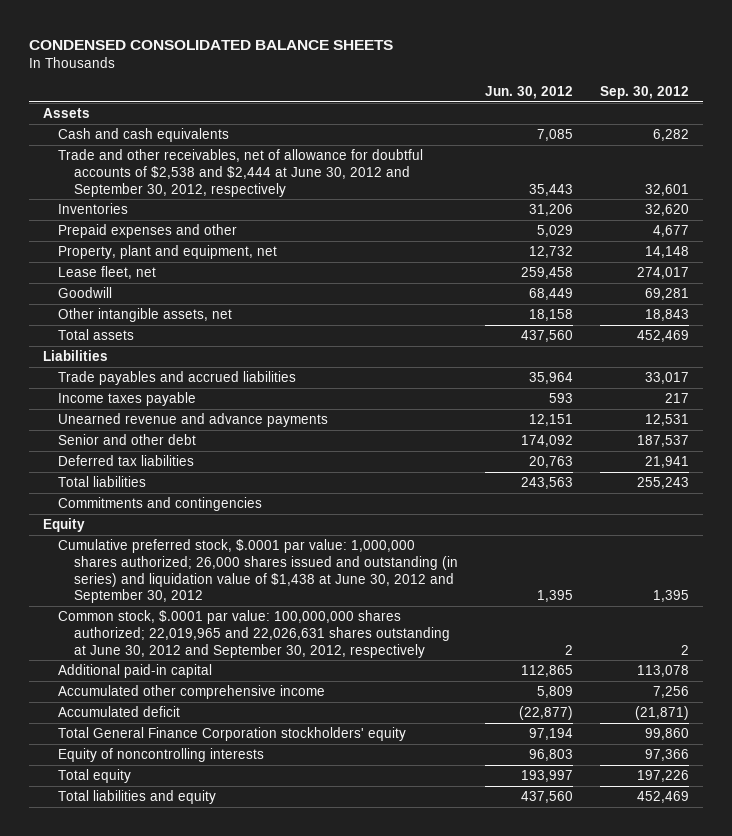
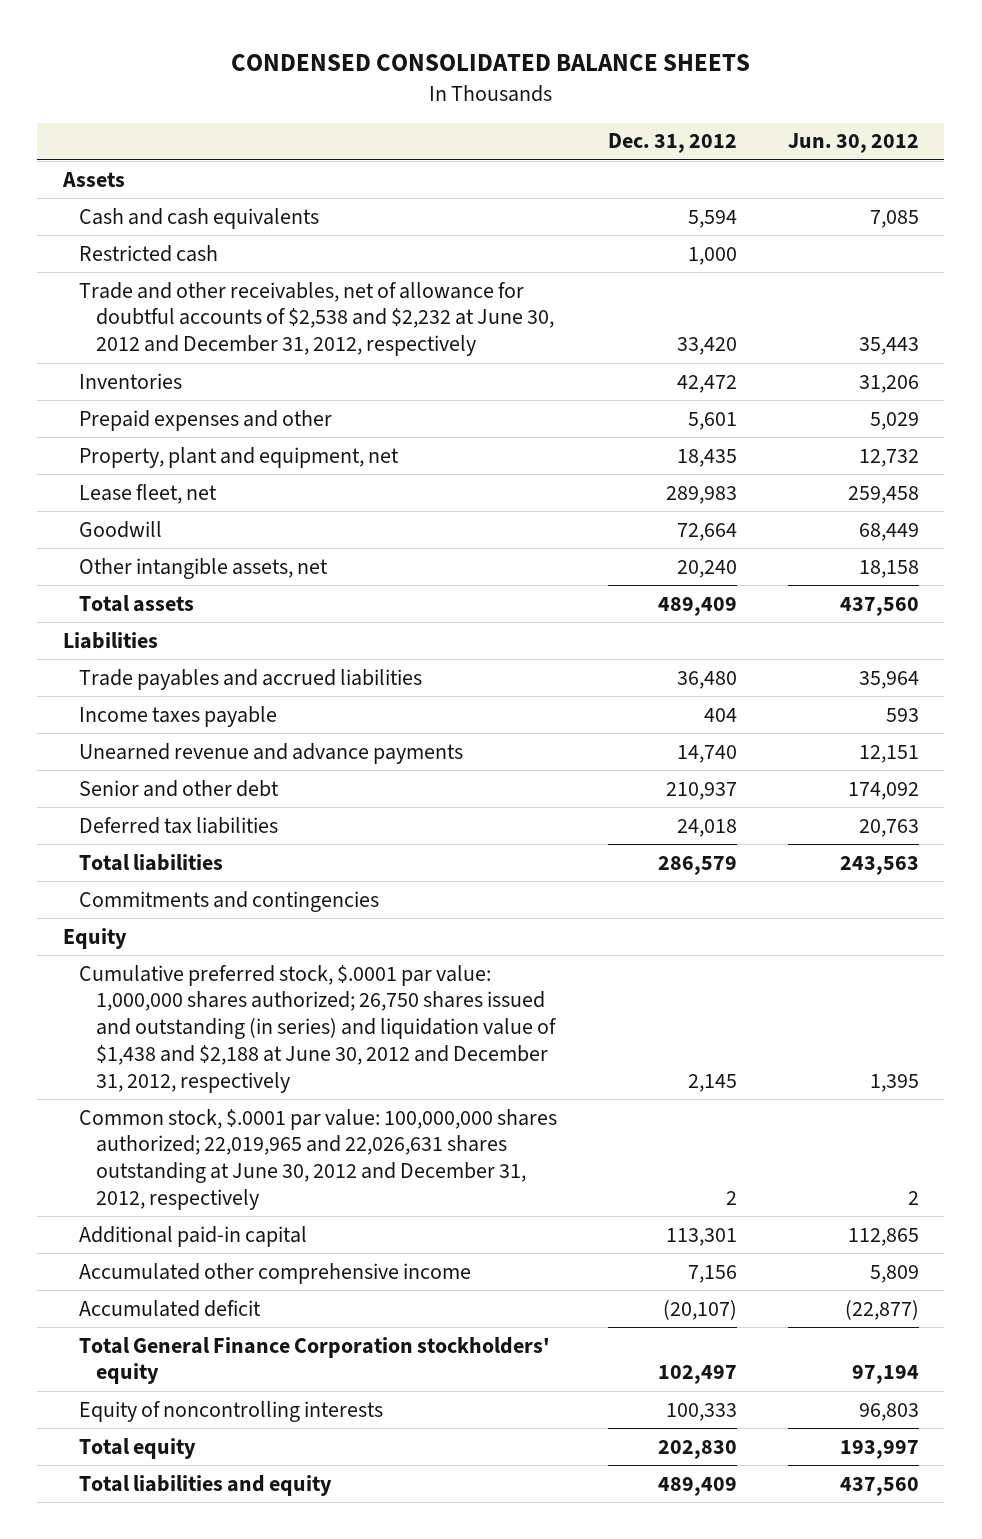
[600,86,690,100] Sep. 30, 2012 -> none
none -> [607,133,737,154] Dec. 31, 2012
none -> [79,244,219,262] Restricted cash
[58,148,424,197] Trade and other receivables, net of allowance for doubtful accounts of $2,538 and $2,444 at June 30, 2012 and September 30, 2012, respectively -> [79,281,554,357] Trade and other receivables, net of allowance for doubtful accounts of $2,538 and $2,232 at June 30, 2012 and December 31, 2012, respectively
[58,538,459,604] Cumulative preferred stock, $.0001 par value: 1,000,000 shares authorized; 26,000 shares issued and outstanding (in series) and liquidation value of $1,438 at June 30, 2012 and September 30, 2012 -> [79,964,557,1094] Cumulative preferred stock, $.0001 par value: 1,000,000 shares authorized; 26,750 shares issued and outstanding (in series) and liquidation value of $1,438 and $2,188 at June 30, 2012 and December 31, 2012, respectively
[58,609,451,658] Common stock, $.0001 par value: 100,000,000 shares authorized; 22,019,965 and 22,026,631 shares outstanding at June 30, 2012 and September 30, 2012, respectively -> [79,1108,558,1211] Common stock, $.0001 par value: 100,000,000 shares authorized; 22,019,965 and 22,026,631 shares outstanding at June 30, 2012 and December 31, 2012, respectively

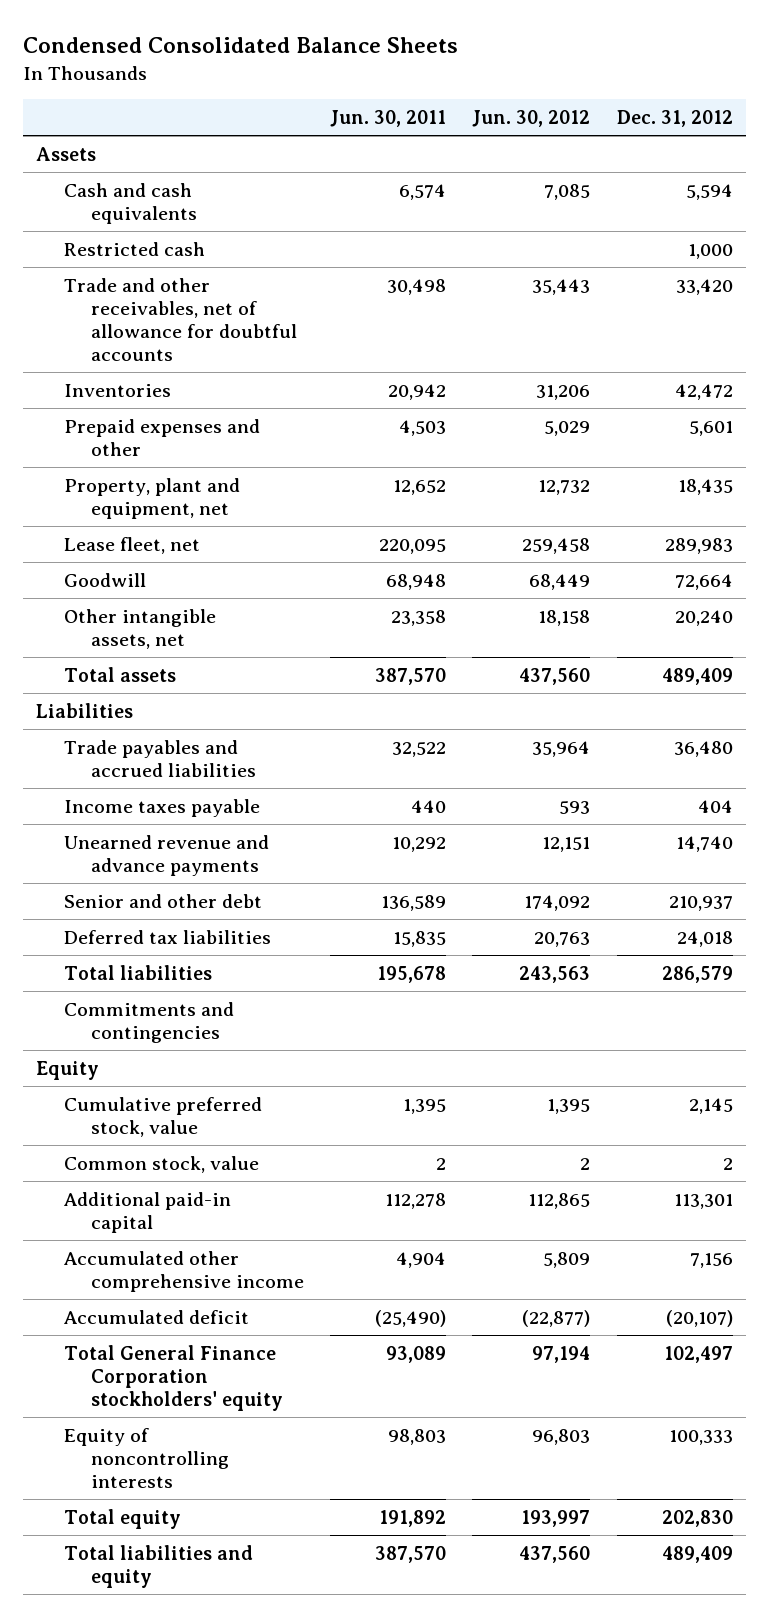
[230,54,750,72] CONDENSED CONSOLIDATED BALANCE SHEETS -> [22,37,458,54] Condensed Consolidated Balance Sheets
none -> [330,110,447,128] Jun. 30, 2011
[79,281,554,357] Trade and other receivables, net of allowance for doubtful accounts of $2,538 and $2,232 at June 30, 2012 and December 31, 2012, respectively -> [63,277,298,361] Trade and other receivables, net of allowance for doubtful accounts
[79,964,557,1094] Cumulative preferred stock, $.0001 par value: 1,000,000 shares authorized; 26,750 shares issued and outstanding (in series) and liquidation value of $1,438 and $2,188 at June 30, 2012 and December 31, 2012, respectively -> [63,1096,262,1137] Cumulative preferred stock, value
[79,1108,558,1211] Common stock, $.0001 par value: 100,000,000 shares authorized; 22,019,965 and 22,026,631 shares outstanding at June 30, 2012 and December 31, 2012, respectively -> [63,1155,259,1173] Common stock, value

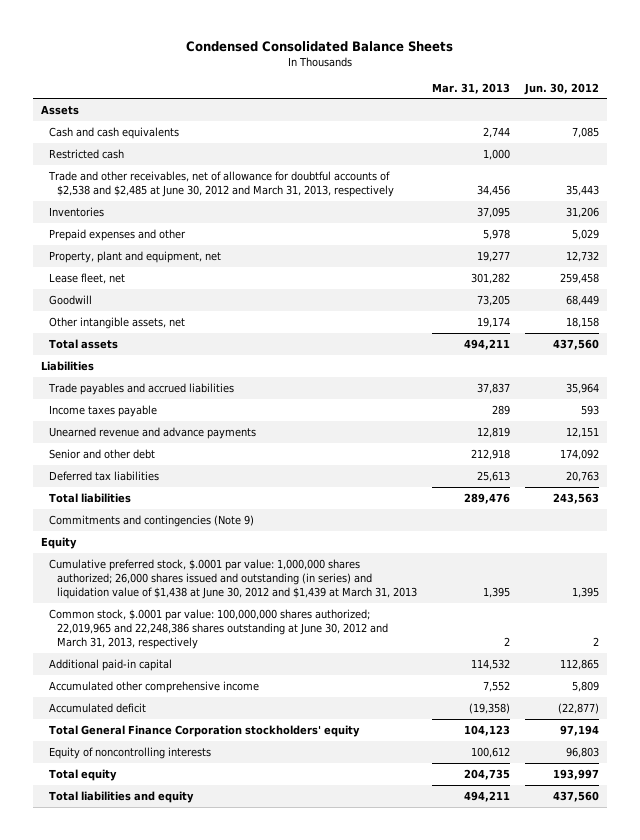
[330,110,447,128] Jun. 30, 2011 -> none
[616,110,733,128] Dec. 31, 2012 -> none
none -> [432,82,511,94] Mar. 31, 2013
[63,277,298,361] Trade and other receivables, net of allowance for doubtful accounts -> [48,170,395,198] Trade and other receivables, net of allowance for doubtful accounts of $2,538 and $2,485 at June 30, 2012 and March 31, 2013, respectively
[63,1001,234,1043] Commitments and contingencies -> [49,514,255,527] Commitments and contingencies (Note 9)
[63,1096,262,1137] Cumulative preferred stock, value -> [49,558,418,600] Cumulative preferred stock, $.0001 par value: 1,000,000 shares authorized; 26,000 shares issued and outstanding (in series) and liquidation value of $1,438 at June 30, 2012 and $1,439 at March 31, 2013
[63,1155,259,1173] Common stock, value -> [49,608,389,650] Common stock, $.0001 par value: 100,000,000 shares authorized; 22,019,965 and 22,248,386 shares outstanding at June 30, 2012 and March 31, 2013, respectively

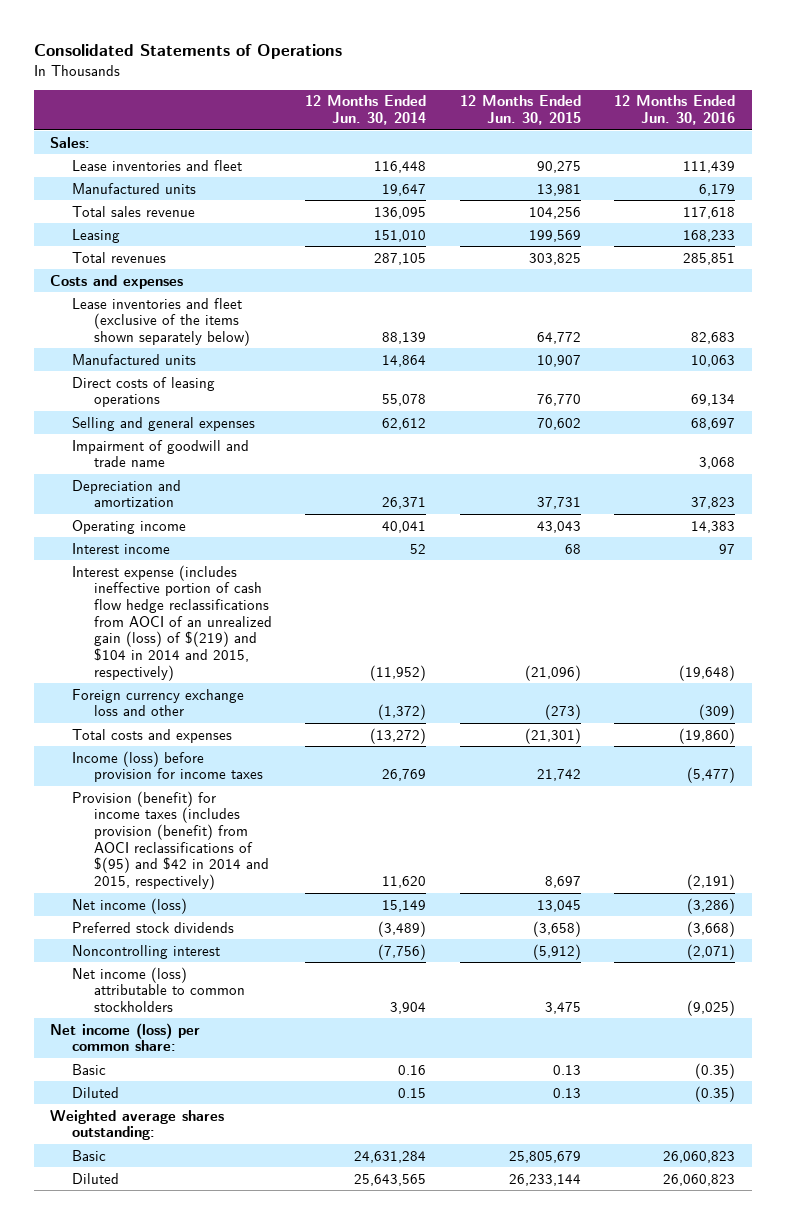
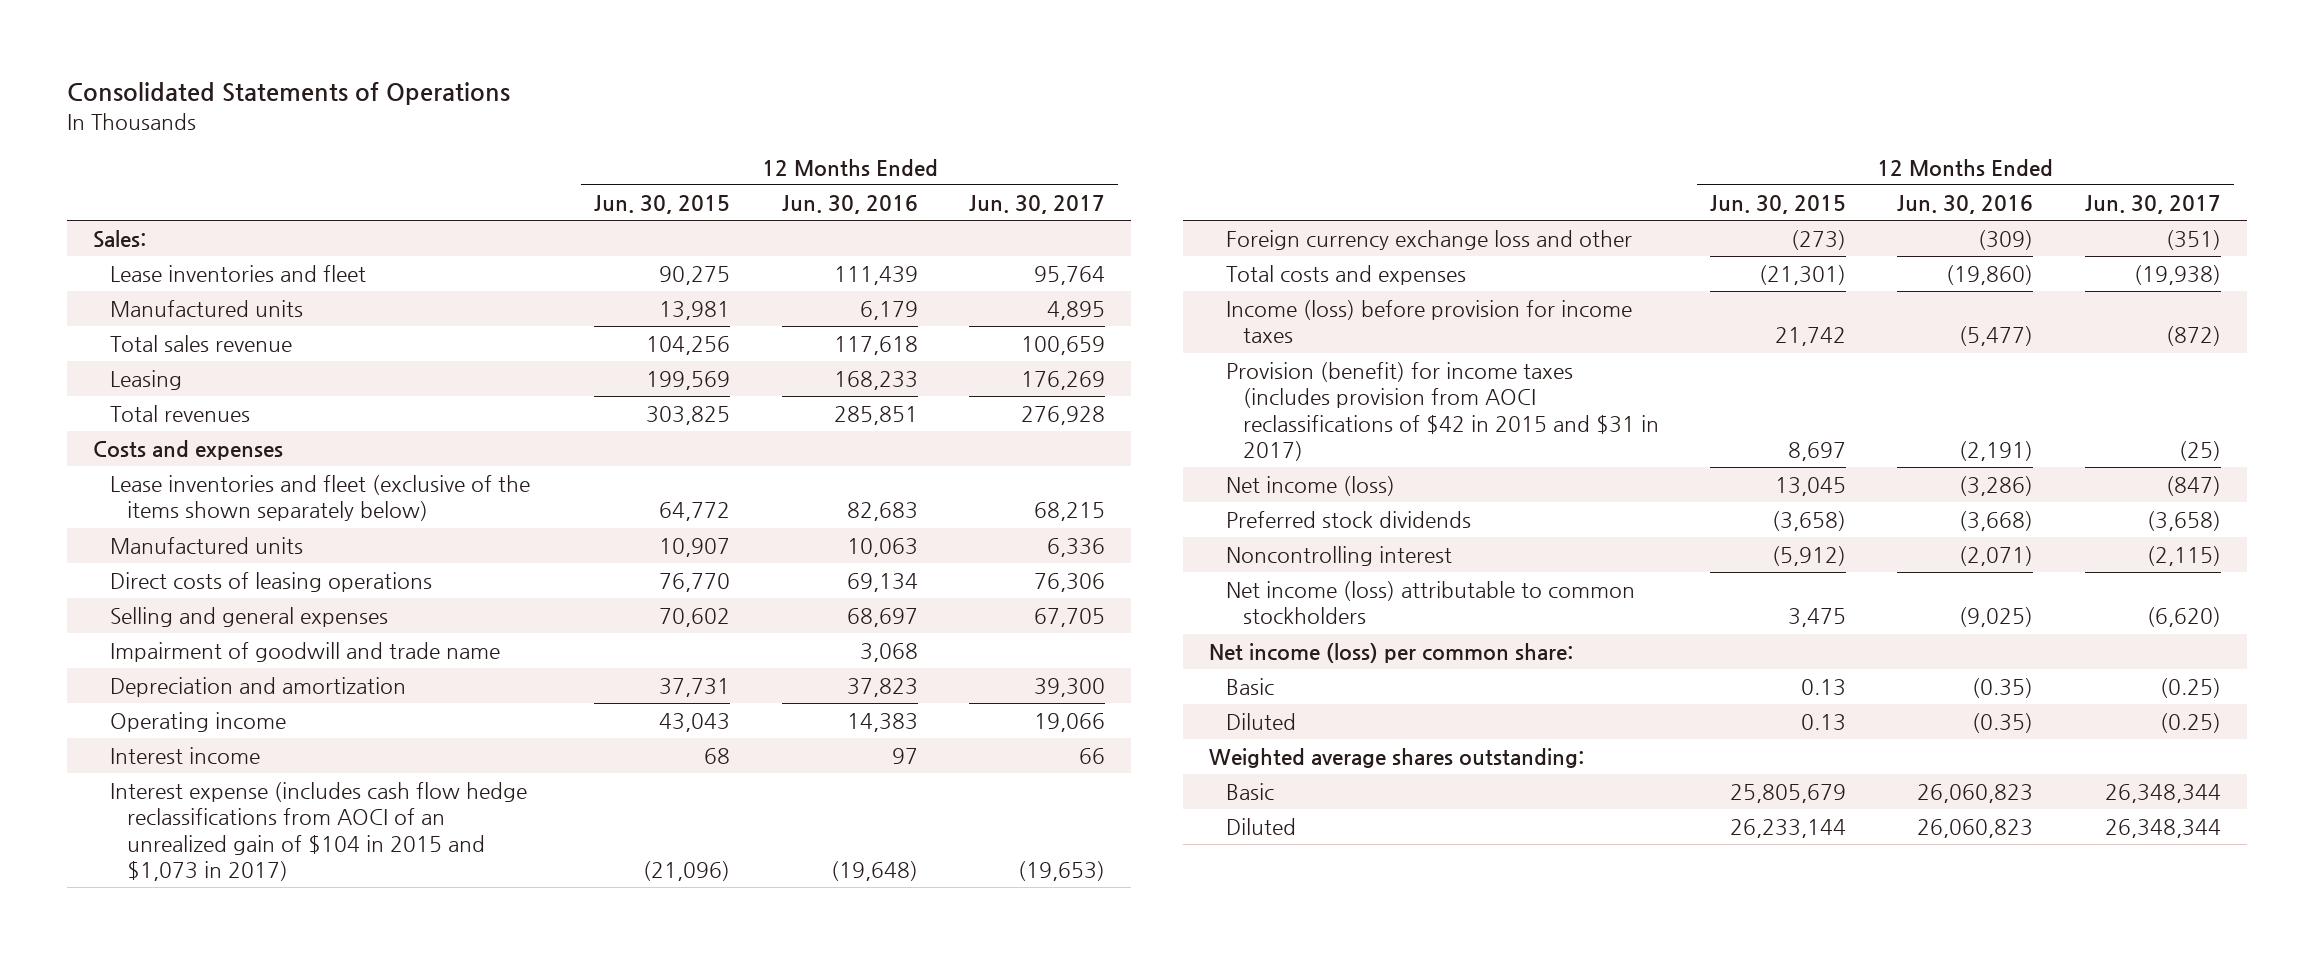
[305,95,427,126] 12 Months Ended Jun. 30, 2014 -> none
none -> [969,194,1106,214] Jun. 30, 2017
[72,564,272,681] Interest expense (includes ineffective portion of cash flow hedge reclassifications from AOCI of an unrealized gain (loss) of $(219) and $104 in 2014 and 2015, respectively) -> [109,781,527,881] Interest expense (includes cash flow hedge reclassifications from AOCI of an unrealized gain of $104 in 2015 and $1,073 in 2017)
[72,790,269,891] Provision (benefit) for income taxes (includes provision (benefit) from AOCI reclassifications of $(95) and $42 in 2014 and 2015, respectively) -> [1225,361,1659,461] Provision (benefit) for income taxes (includes provision from AOCI reclassifications of $42 in 2015 and $31 in 2017)

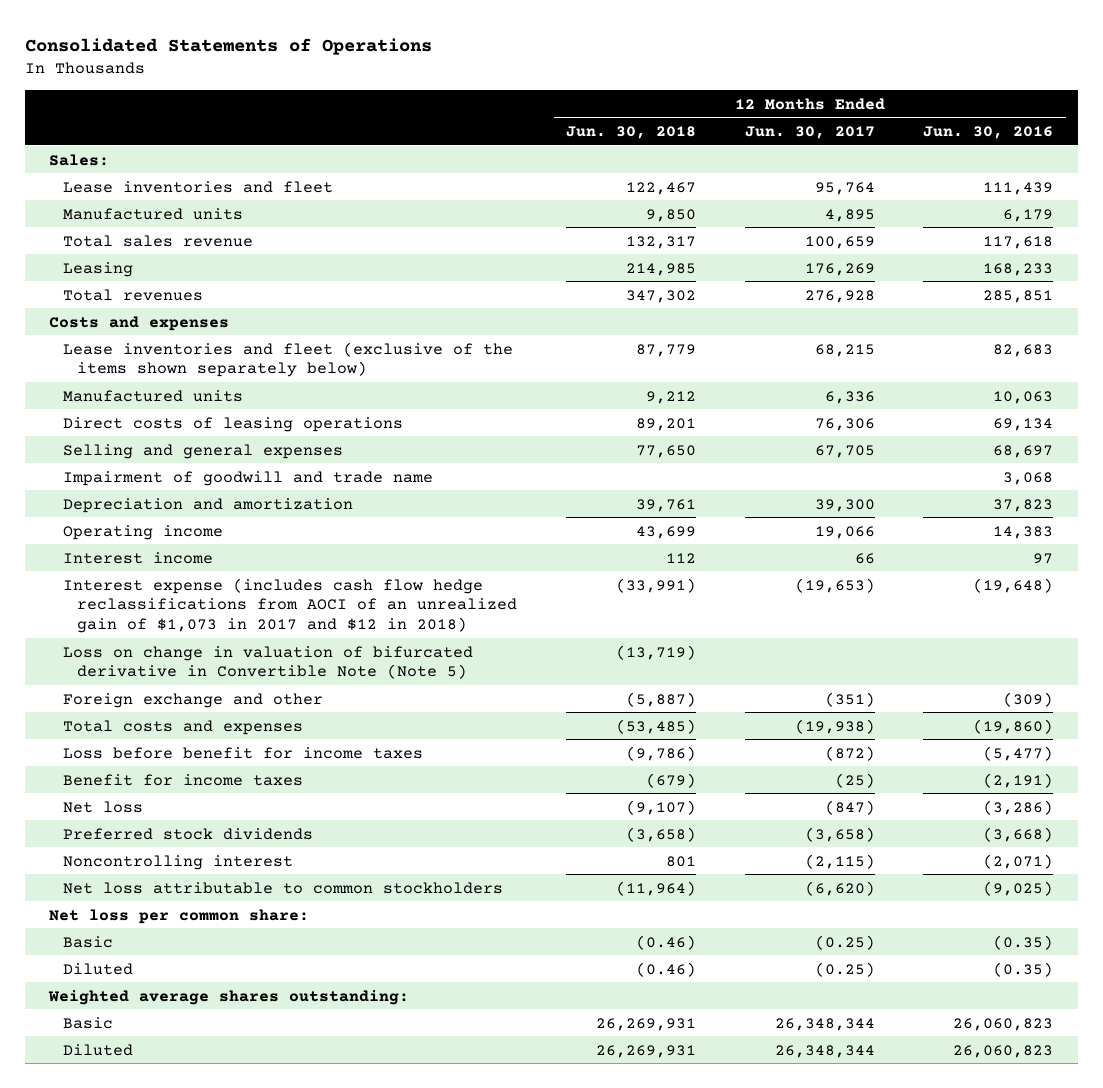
[594,194,731,214] Jun. 30, 2015 -> none
none -> [566,125,697,139] Jun. 30, 2018
[109,781,527,881] Interest expense (includes cash flow hedge reclassifications from AOCI of an unrealized gain of $104 in 2015 and $1,073 in 2017) -> [63,577,518,633] Interest expense (includes cash flow hedge reclassifications from AOCI of an unrealized gain of $1,073 in 2017 and $12 in 2018)
none -> [63,645,474,680] Loss on change in valuation of bifurcated derivative in Convertible Note (Note 5)
[1225,229,1632,250] Foreign currency exchange loss and other -> [63,692,324,708] Foreign exchange and other
[1225,299,1632,344] Income (loss) before provision for income taxes -> [63,746,424,759] Loss before benefit for income taxes
[1225,361,1659,461] Provision (benefit) for income taxes (includes provision from AOCI reclassifications of $42 in 2015 and $31 in 2017) -> [63,773,304,786] Benefit for income taxes
[1225,475,1395,496] Net income (loss) -> [63,800,144,813] Net loss
[1225,580,1635,625] Net income (loss) attributable to common stockholders -> [63,881,504,894] Net loss attributable to common stockholders
[1209,642,1574,663] Net income (loss) per common share: -> [49,908,310,924] Net loss per common share:

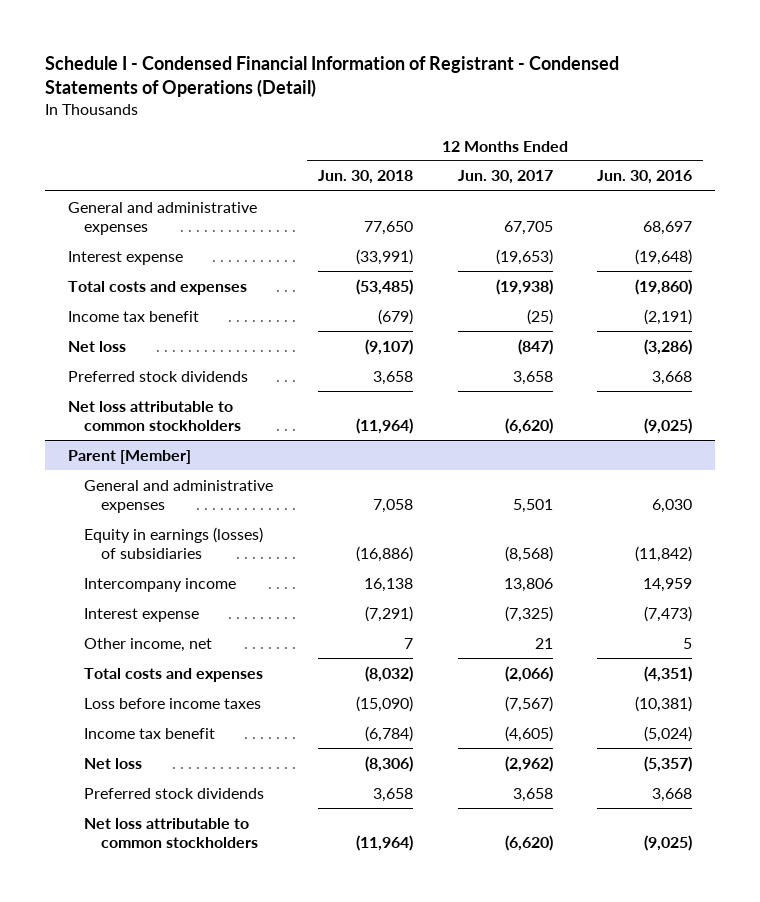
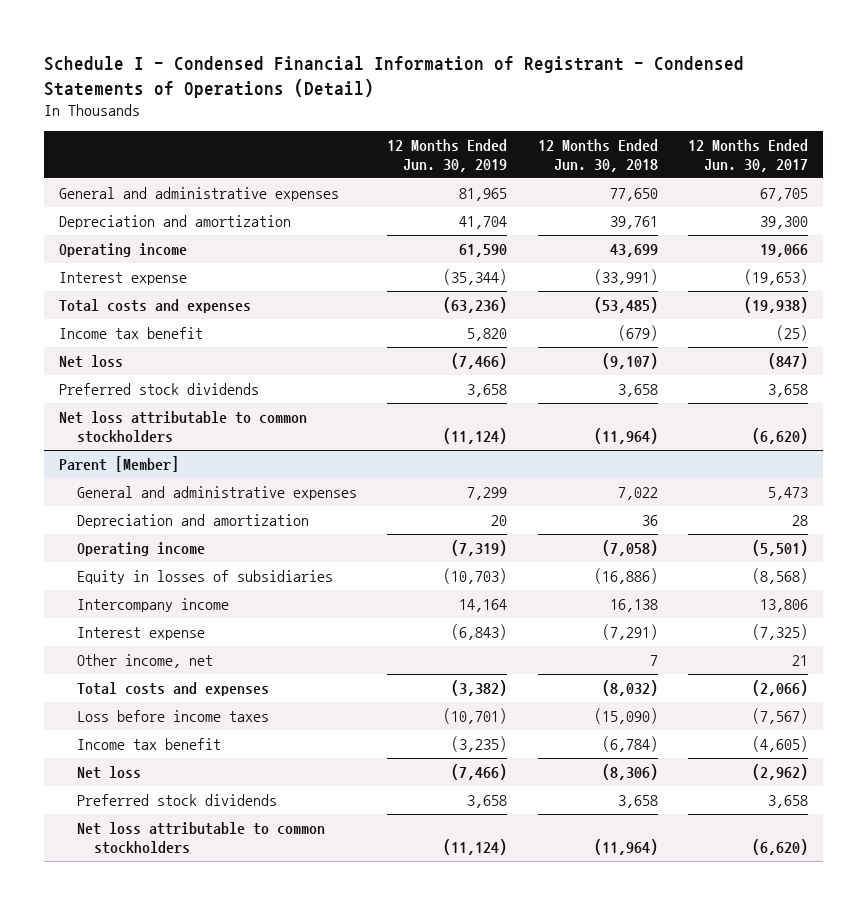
[597,170,693,185] Jun. 30, 2016 -> none
none -> [387,139,508,173] 12 Months Ended Jun. 30, 2019
none -> [58,214,291,229] Depreciation and amortization
none -> [58,242,187,257] Operating income
[372,498,413,513] 7,058 -> [617,486,658,500] 7,022
[512,498,553,513] 5,501 -> [768,486,809,500] 5,473
none -> [76,513,309,528] Depreciation and amortization
none -> [76,541,205,556] Operating income
[84,526,264,559] Equity in earnings (losses) of subsidiaries -> [76,569,333,584] Equity in losses of subsidiaries

